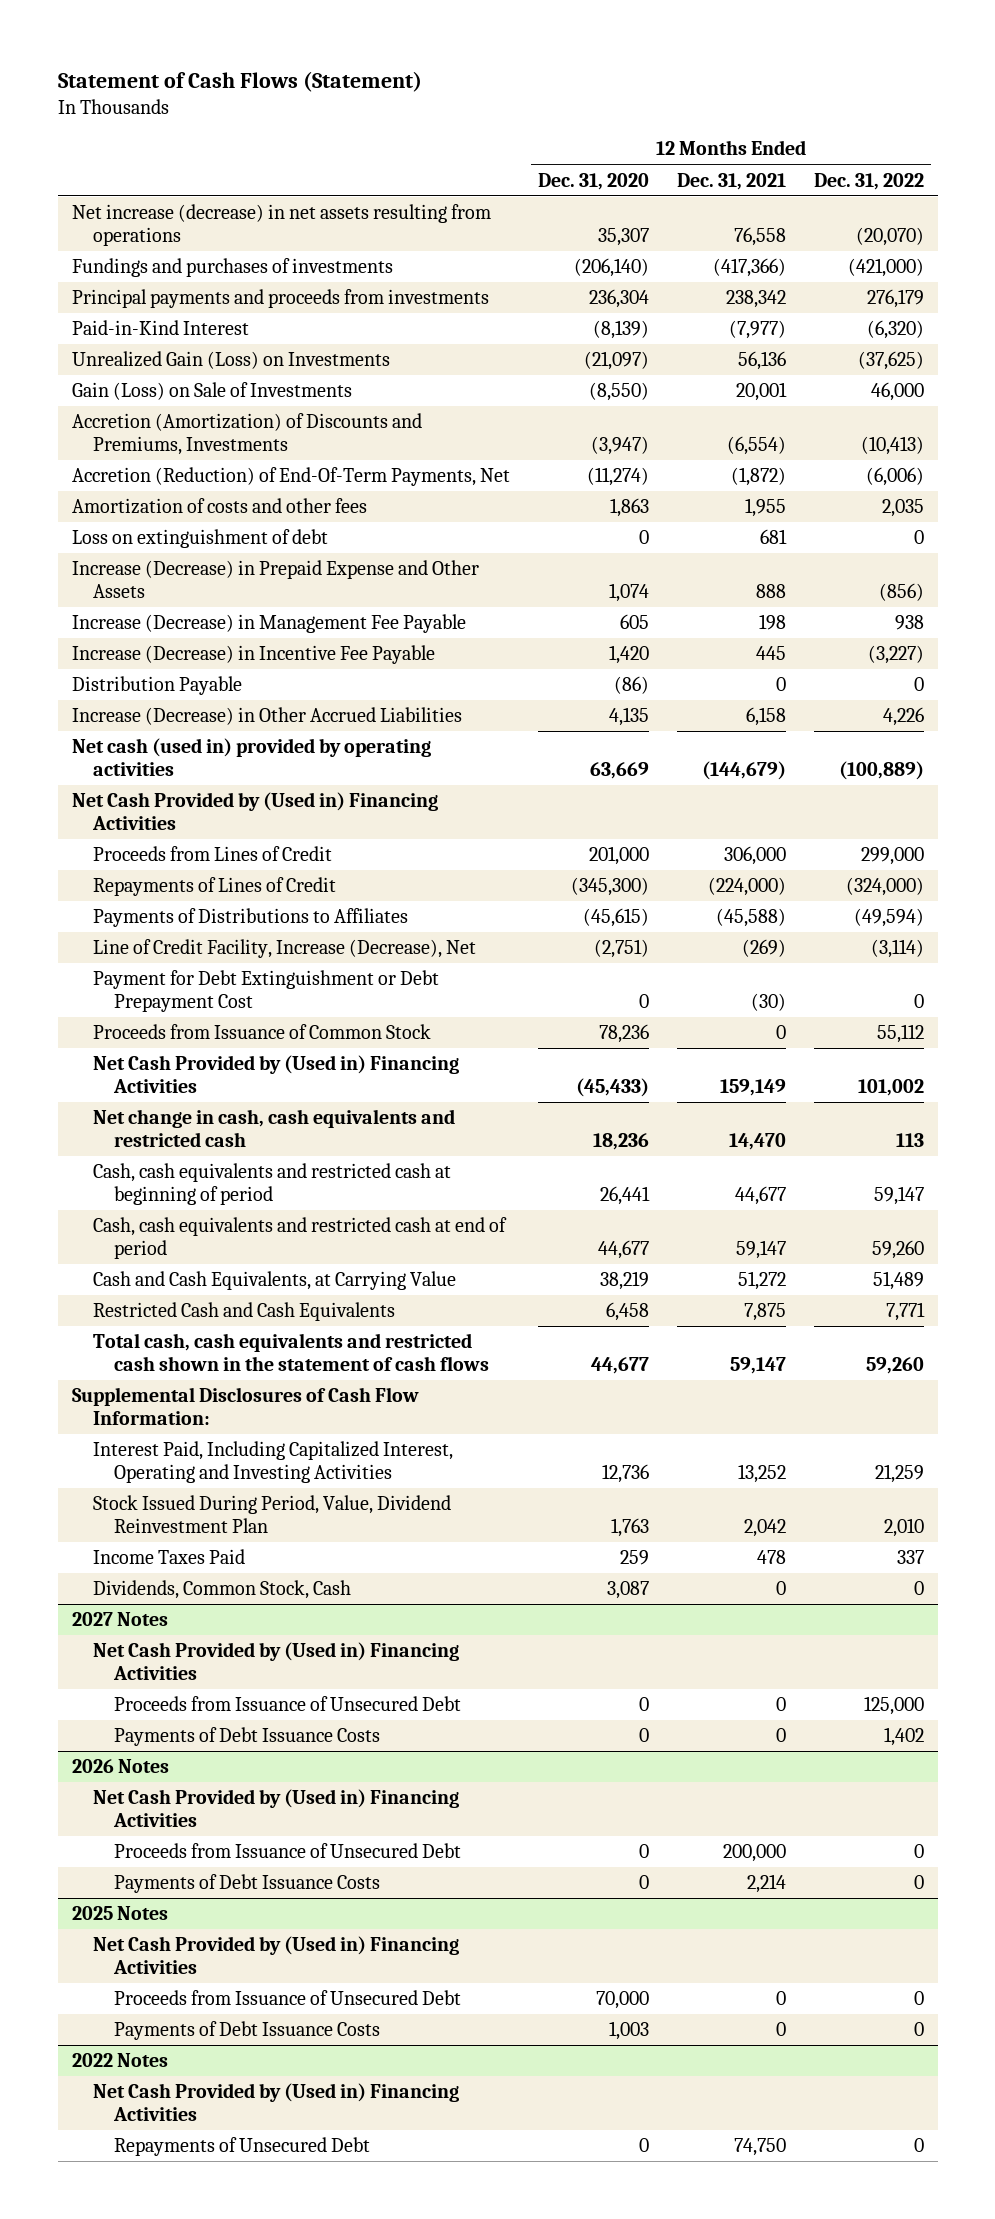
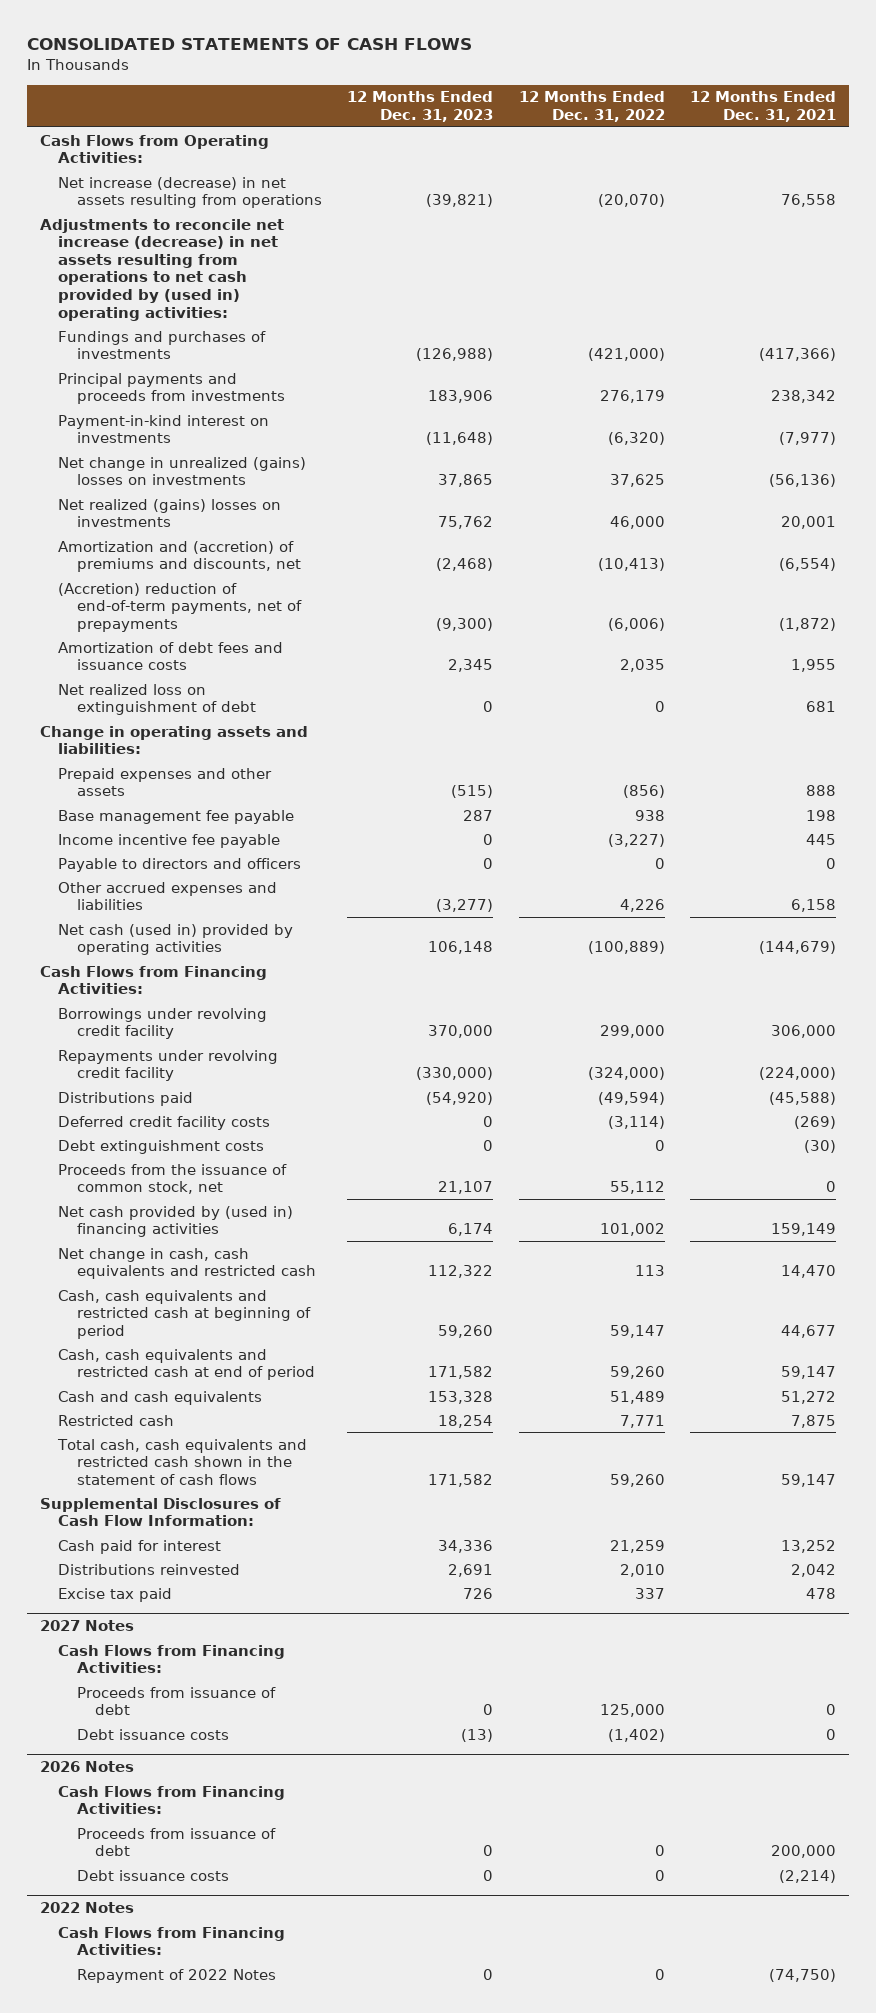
[57,70,422,92] Statement of Cash Flows (Statement) -> [26,37,472,50] CONSOLIDATED STATEMENTS OF CASH FLOWS
[537,172,649,190] Dec. 31, 2020 -> none
none -> [347,91,494,122] 12 Months Ended Dec. 31, 2023
none -> [39,134,269,164] Cash Flows from Operating Activities:
none -> [39,218,284,321] Adjustments to reconcile net increase (decrease) in net assets resulting from operations to net cash provided by (used in) operating activities:
[71,320,249,336] Paid-in-Kind Interest -> [58,414,270,444] Payment-in-kind interest on investments
[71,351,390,370] Unrealized Gain (Loss) on Investments -> [58,456,307,486] Net change in unrealized (gains) losses on investments
[737,351,786,371] 56,136 -> [769,474,837,488] (56,136)
[857,351,924,371] (37,625) -> [609,474,665,488] 37,625
[71,382,352,401] Gain (Loss) on Sale of Investments -> [58,498,282,528] Net realized (gains) losses on investments
[71,413,422,455] Accretion (Amortization) of Discounts and Premiums, Investments -> [58,540,301,573] Amortization and (accretion) of premiums and discounts, net
[71,467,510,487] Accretion (Reduction) of End-Of-Term Payments, Net -> [58,582,302,632] (Accretion) reduction of end-of-term payments, net of prepayments
[71,498,367,515] Amortization of costs and other fees -> [58,641,284,671] Amortization of debt fees and issuance costs
[71,529,328,549] Loss on extinguishment of debt -> [58,683,256,716] Net realized loss on extinguishment of debt
none -> [39,725,308,755] Change in operating assets and liabilities:
[71,560,479,598] Increase (Decrease) in Prepaid Expense and Other Assets -> [58,767,273,797] Prepaid expenses and other assets
[71,614,466,634] Increase (Decrease) in Management Fee Payable -> [58,809,295,824] Base management fee payable
[71,645,435,665] Increase (Decrease) in Incentive Fee Payable -> [58,833,281,848] Income incentive fee payable
[71,676,242,696] Distribution Payable -> [58,857,302,872] Payable to directors and officers
[71,707,462,726] Increase (Decrease) in Other Accrued Liabilities -> [58,881,278,911] Other accrued expenses and liabilities
[71,792,438,830] Net Cash Provided by (Used in) Financing Activities -> [39,965,267,995] Cash Flows from Financing Activities:
[93,846,333,862] Proceeds from Lines of Credit -> [58,1007,268,1040] Borrowings under revolving credit facility
[93,877,337,897] Repayments of Lines of Credit -> [58,1049,279,1082] Repayments under revolving credit facility
[93,908,409,928] Payments of Distributions to Affiliates -> [58,1091,194,1106] Distributions paid
[93,939,477,959] Line of Credit Facility, Increase (Decrease), Net -> [58,1115,271,1130] Deferred credit facility costs
[93,970,440,1012] Payment for Debt Extinguishment or Debt Prepayment Cost -> [58,1139,265,1154] Debt extinguishment costs
[93,1024,432,1040] Proceeds from Issuance of Common Stock -> [58,1163,288,1195] Proceeds from the issuance of common stock, net
[93,1055,460,1093] Net Cash Provided by (Used in) Financing Activities -> [58,1205,294,1238] Net cash provided by (used in) financing activities
[93,1271,457,1291] Cash and Cash Equivalents, at Carrying Value -> [58,1390,263,1405] Cash and cash equivalents
[93,1302,396,1322] Restricted Cash and Cash Equivalents -> [58,1414,175,1426] Restricted cash
[93,1580,352,1600] Dividends, Common Stock, Cash -> none
[93,1441,454,1483] Interest Paid, Including Capitalized Interest, Operating and Investing Activities -> [58,1539,222,1554] Cash paid for interest
[93,1495,452,1533] Stock Issued During Period, Value, Dividend Reinvestment Plan -> [58,1563,241,1575] Distributions reinvested
[93,1549,246,1565] Income Taxes Paid -> [58,1587,173,1602] Excise tax paid
[93,1642,460,1680] Net Cash Provided by (Used in) Financing Activities -> [58,1644,286,1674] Cash Flows from Financing Activities:
[114,1696,462,1712] Proceeds from Issuance of Unsecured Debt -> [76,1686,276,1716] Proceeds from issuance of debt
[114,1727,381,1747] Payments of Debt Issuance Costs -> [76,1728,229,1740] Debt issuance costs
[883,1727,924,1747] 1,402 -> [607,1728,665,1742] (1,402)
[71,1906,168,1921] 2025 Notes -> none
[93,1936,460,1974] Net Cash Provided by (Used in) Financing Activities -> none
[114,1990,462,2006] Proceeds from Issuance of Unsecured Debt -> none
[114,2021,381,2041] Payments of Debt Issuance Costs -> none
[93,1789,460,1827] Net Cash Provided by (Used in) Financing Activities -> [58,1785,286,1815] Cash Flows from Financing Activities:
[114,1843,462,1859] Proceeds from Issuance of Unsecured Debt -> [76,1827,276,1857] Proceeds from issuance of debt
[114,1874,381,1894] Payments of Debt Issuance Costs -> [76,1869,229,1881] Debt issuance costs
[746,1874,786,1894] 2,214 -> [779,1869,837,1883] (2,214)
[93,2083,460,2121] Net Cash Provided by (Used in) Financing Activities -> [58,1926,286,1956] Cash Flows from Financing Activities:
[114,2137,371,2157] Repayments of Unsecured Debt -> [76,1968,276,1983] Repayment of 2022 Notes
[733,2138,786,2157] 74,750 -> [769,1968,837,1982] (74,750)

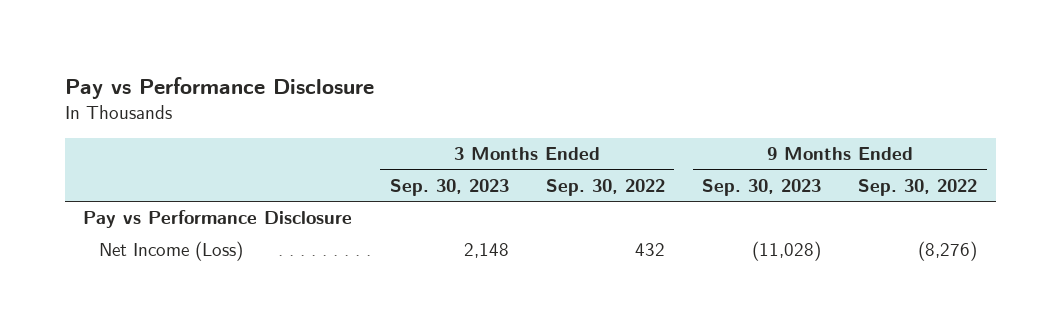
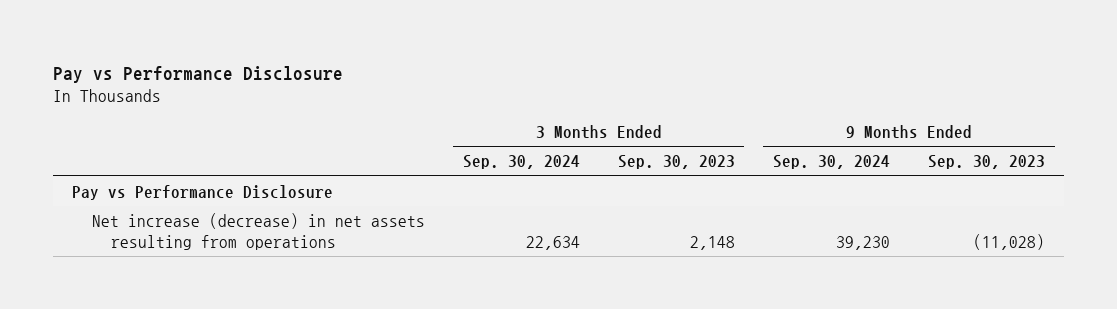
[545,178,665,196] Sep. 30, 2022 -> none
[858,178,978,196] Sep. 30, 2022 -> none
none -> [462,155,580,170] Sep. 30, 2024
none -> [772,155,890,170] Sep. 30, 2024
[99,241,244,262] Net Income (Loss) -> [91,212,425,250] Net increase (decrease) in net assets resulting from operations

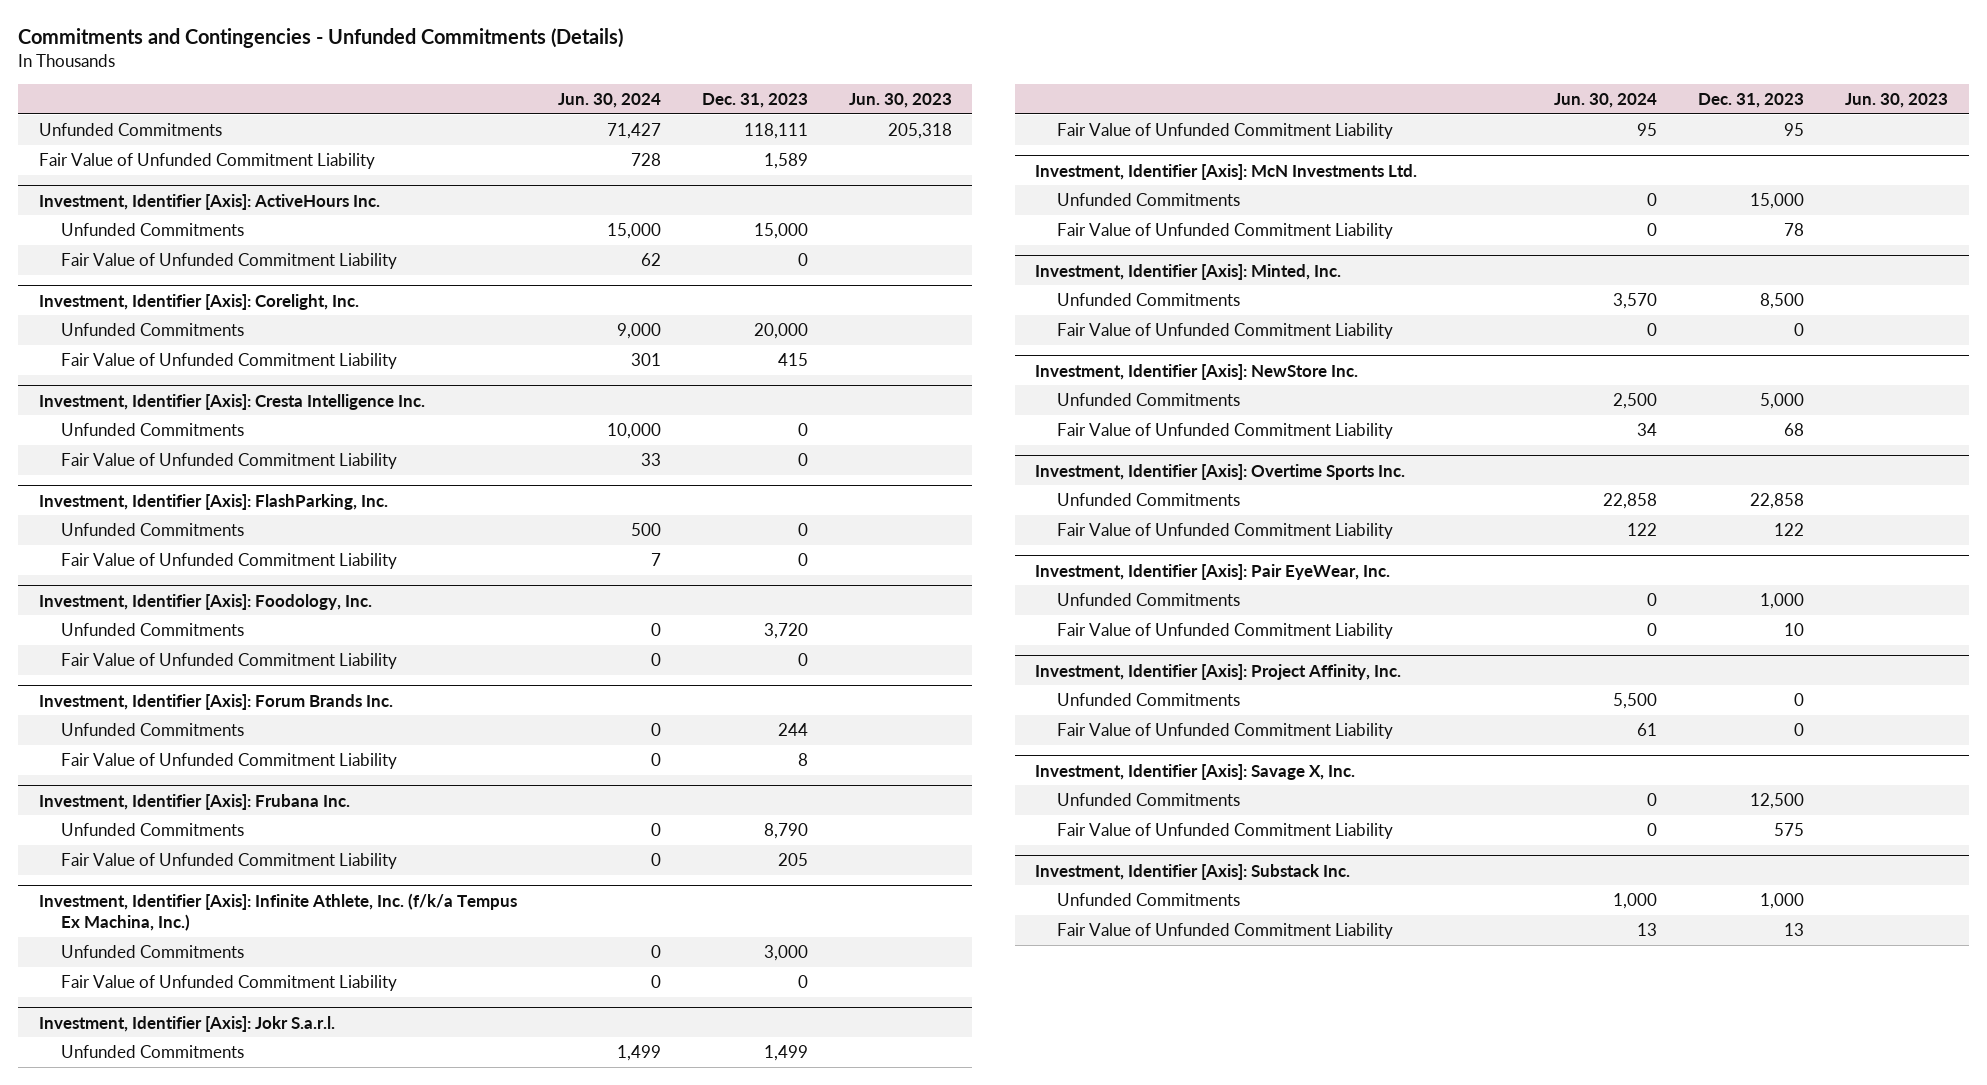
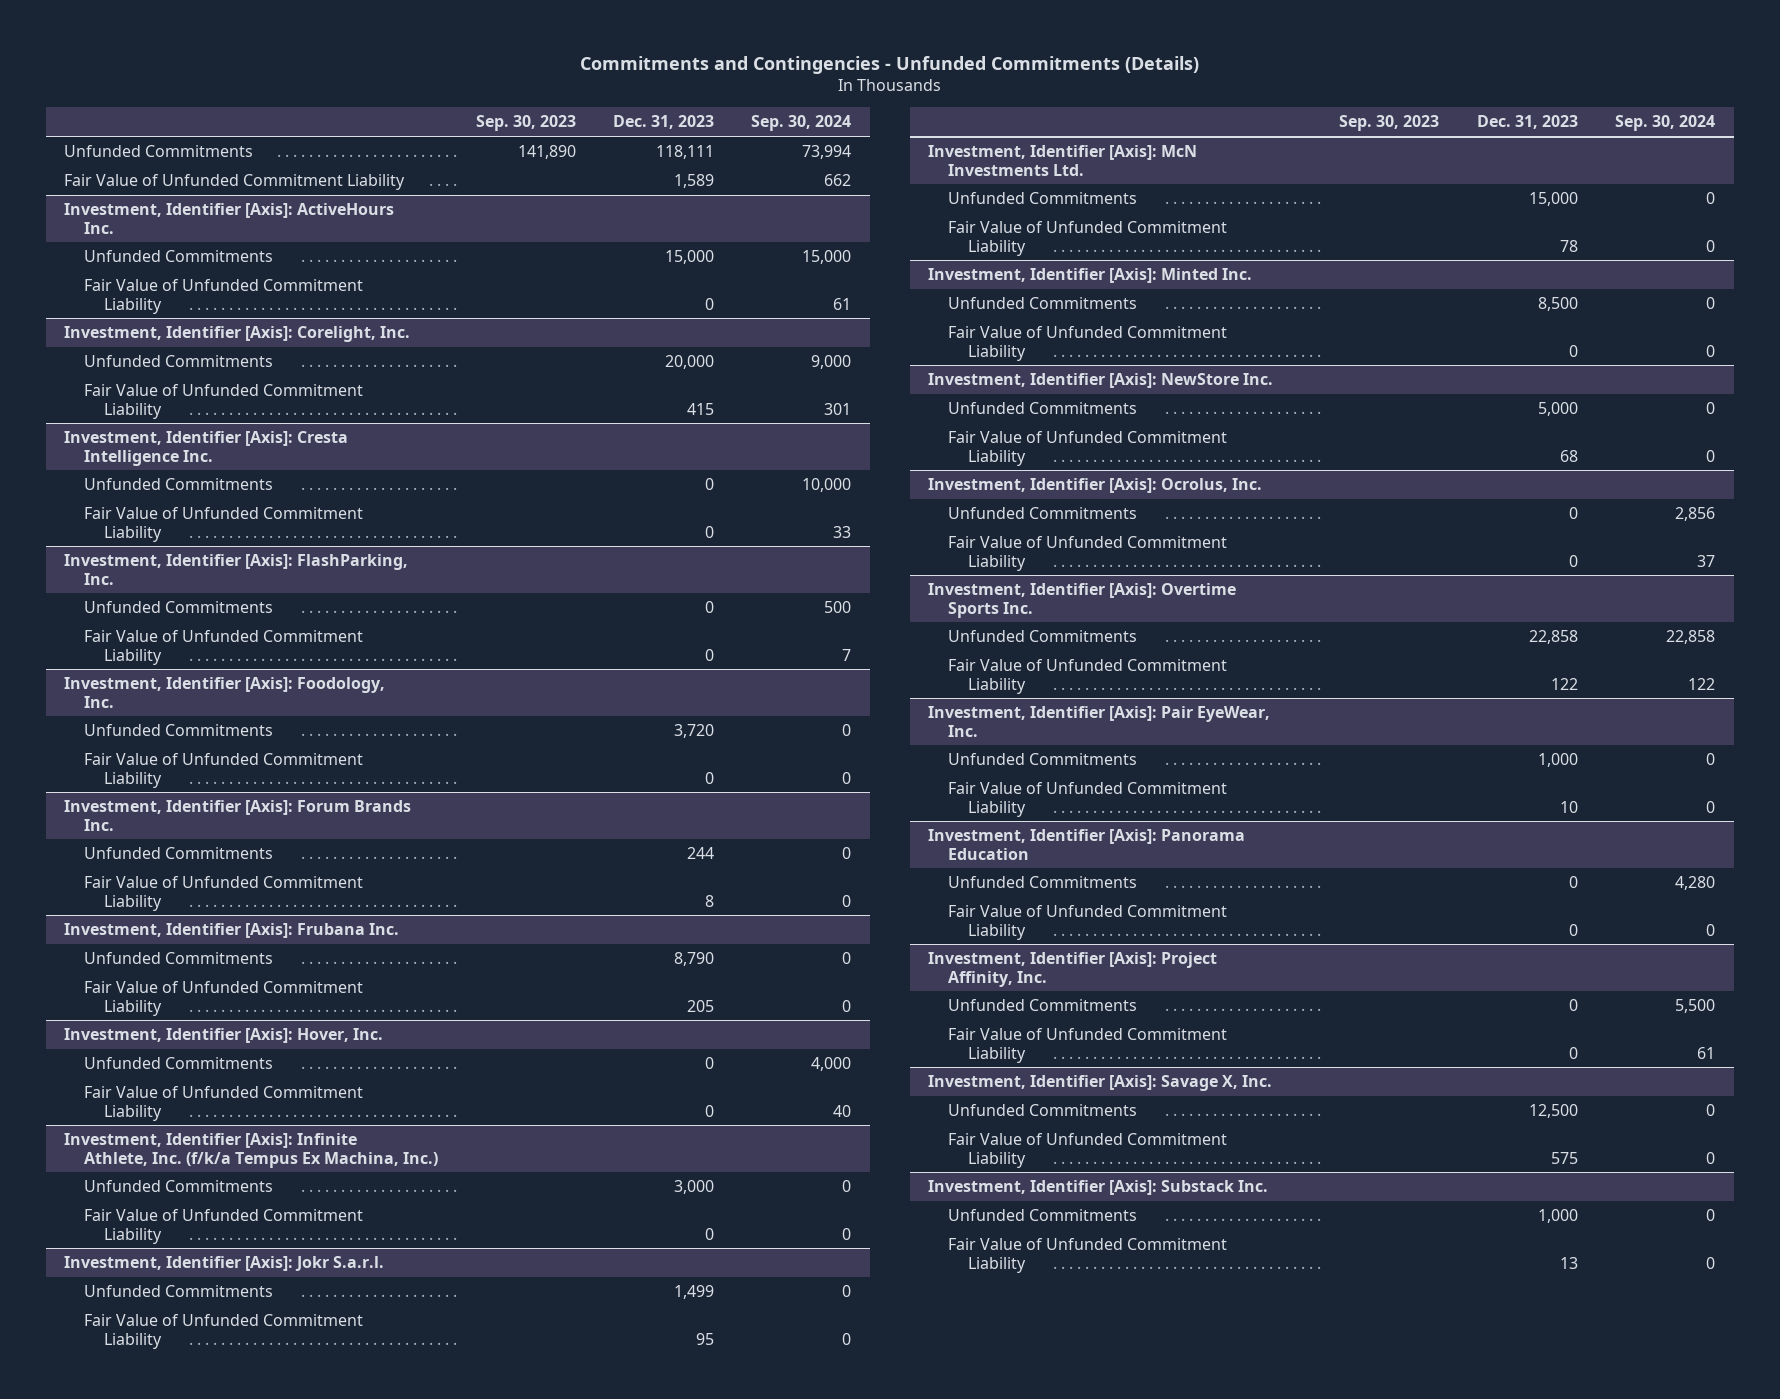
[557,92,661,108] Jun. 30, 2024 -> none
[848,92,952,108] Jun. 30, 2023 -> none
none -> [475,115,576,132] Sep. 30, 2023
none -> [751,115,852,132] Sep. 30, 2024
none -> [64,1028,384,1044] Investment, Identifier [Axis]: Hover, Inc.
none -> [84,1057,274,1070] Unfunded Commitments
none -> [84,1086,364,1121] Fair Value of Unfunded Commitment Liability
[1035,263,1342,280] Investment, Identifier [Axis]: Minted, Inc. -> [928,268,1253,284] Investment, Identifier [Axis]: Minted Inc.
none -> [928,478,1263,494] Investment, Identifier [Axis]: Ocrolus, Inc.
none -> [948,507,1138,520] Unfunded Commitments
none -> [948,536,1228,571] Fair Value of Unfunded Commitment Liability
none -> [928,829,1246,860] Investment, Identifier [Axis]: Panorama Education
none -> [948,876,1138,889] Unfunded Commitments
none -> [948,905,1228,940] Fair Value of Unfunded Commitment Liability

